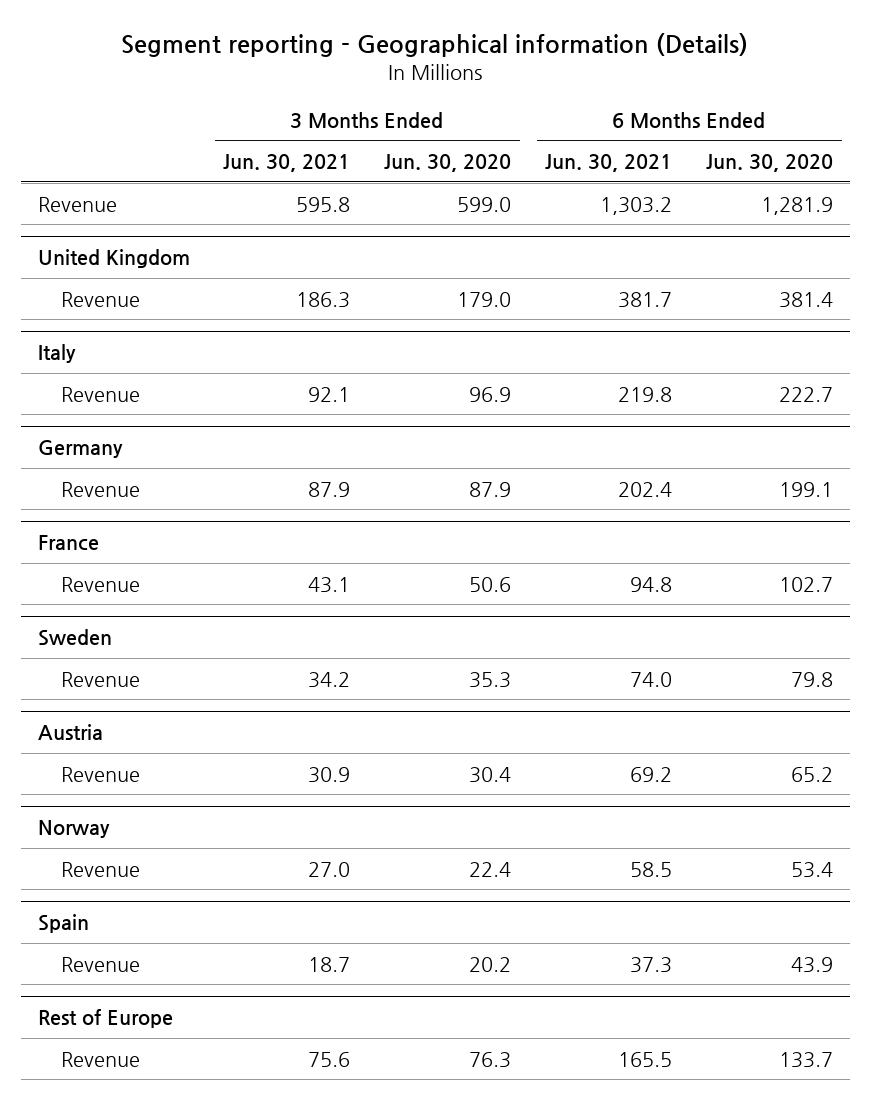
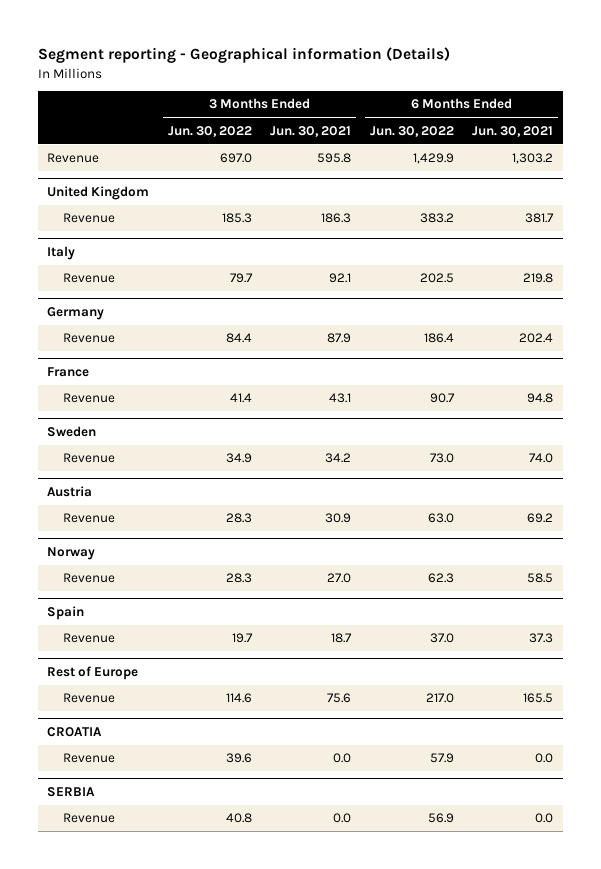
[384,154,512,173] Jun. 30, 2020 -> none
[706,154,834,173] Jun. 30, 2020 -> none
none -> [167,125,252,137] Jun. 30, 2022
none -> [369,125,454,137] Jun. 30, 2022
none -> [47,727,103,738] CROATIA
none -> [62,753,115,764] Revenue
none -> [47,787,96,798] SERBIA
none -> [62,813,115,824] Revenue

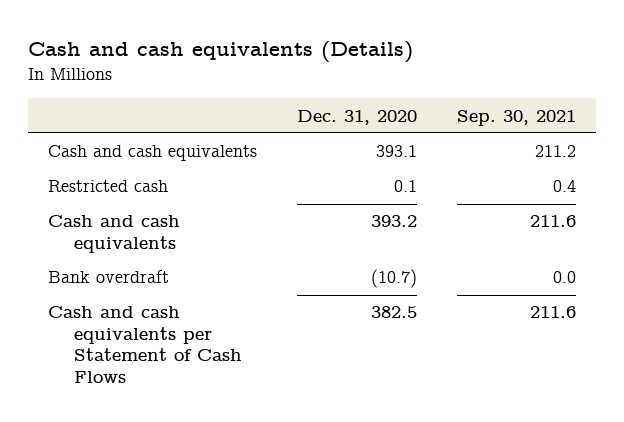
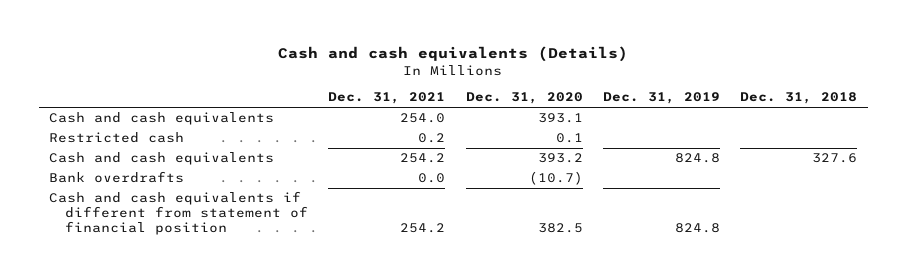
[456,109,576,126] Sep. 30, 2021 -> none
none -> [328,92,446,105] Dec. 31, 2021
none -> [603,92,721,105] Dec. 31, 2019
none -> [740,92,858,105] Dec. 31, 2018
[47,270,169,284] Bank overdraft -> [49,171,185,184] Bank overdrafts
[47,306,243,383] Cash and cash equivalents per Statement of Cash Flows -> [49,191,308,236] Cash and cash equivalents if different from statement of financial position

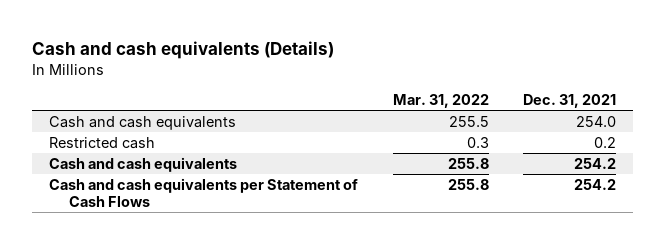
[465,92,583,105] Dec. 31, 2020 -> none
[603,92,721,105] Dec. 31, 2019 -> none
[740,92,858,105] Dec. 31, 2018 -> none
none -> [392,94,489,109] Mar. 31, 2022
[49,171,185,184] Bank overdrafts -> none
[49,191,308,236] Cash and cash equivalents if different from statement of financial position -> [49,177,359,207] Cash and cash equivalents per Statement of Cash Flows

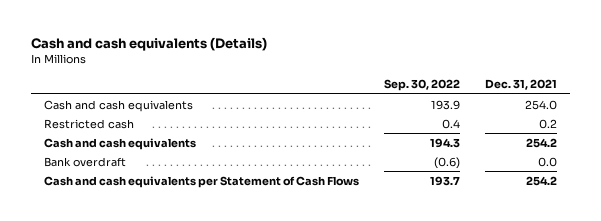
[392,94,489,109] Mar. 31, 2022 -> none
none -> [384,79,461,92] Sep. 30, 2022
none -> [43,156,126,167] Bank overdraft

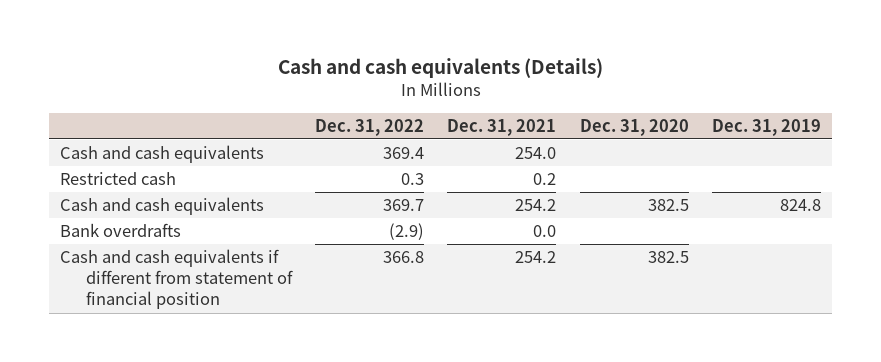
[384,79,461,92] Sep. 30, 2022 -> none
none -> [315,118,425,136] Dec. 31, 2022
none -> [579,118,689,136] Dec. 31, 2020
none -> [711,118,821,136] Dec. 31, 2019
[43,156,126,167] Bank overdraft -> [60,223,182,238] Bank overdrafts
[43,175,359,188] Cash and cash equivalents per Statement of Cash Flows -> [60,249,293,310] Cash and cash equivalents if different from statement of financial position

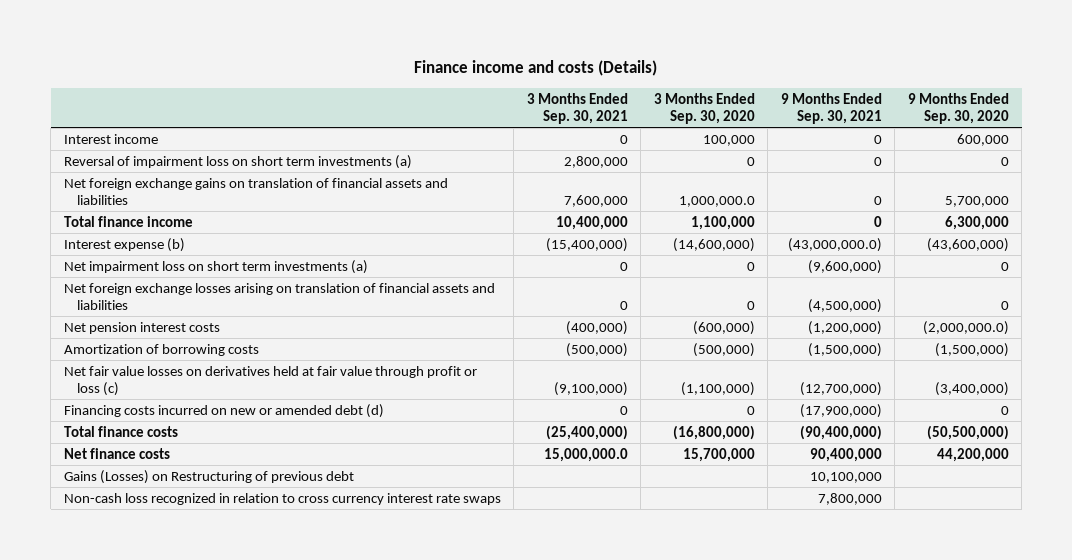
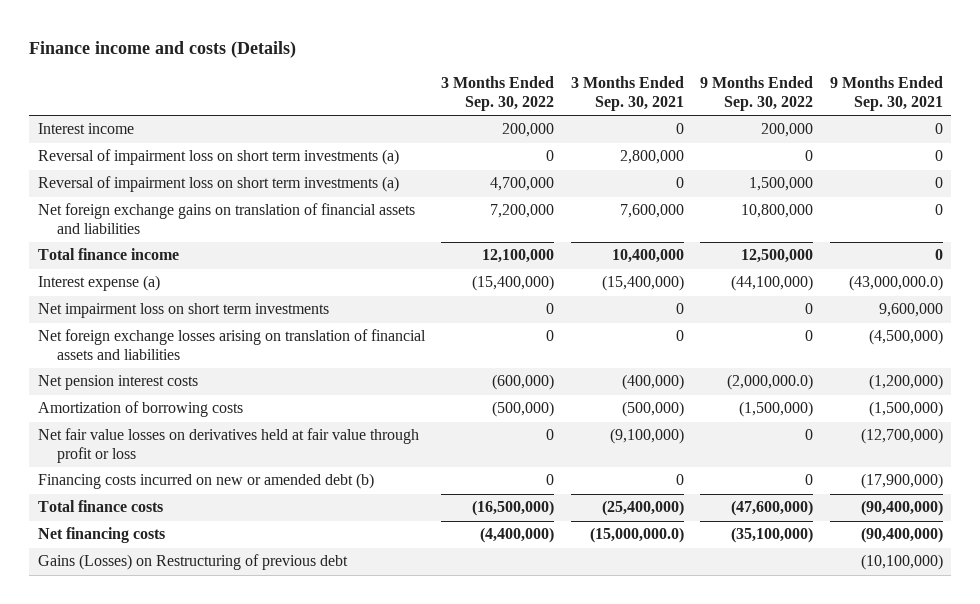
[653,92,755,125] 3 Months Ended Sep. 30, 2020 -> none
[907,92,1009,125] 9 Months Ended Sep. 30, 2020 -> none
none -> [441,76,555,112] 3 Months Ended Sep. 30, 2022
none -> [700,76,814,112] 9 Months Ended Sep. 30, 2022
none -> [37,176,399,193] Reversal of impairment loss on short term investments (a)
[63,237,185,252] Interest expense (b) -> [37,275,160,292] Interest expense (a)
[63,259,368,274] Net impairment loss on short term investments (a) -> [37,303,329,319] Net impairment loss on short term investments
[807,259,882,274] (9,600,000) -> [878,303,943,318] 9,600,000
[63,365,477,397] Net fair value losses on derivatives held at fair value through profit or loss (c) -> [37,428,419,464] Net fair value losses on derivatives held at fair value through profit or loss
[63,403,384,418] Financing costs incurred on new or amended debt (d) -> [37,473,374,490] Financing costs incurred on new or amended debt (b)
[63,492,501,505] Non-cash loss recognized in relation to cross currency interest rate swaps -> none
[63,447,170,459] Net finance costs -> [37,527,165,544] Net financing costs
[543,447,628,462] 15,000,000.0 -> [589,527,684,544] (15,000,000.0)
[809,447,882,462] 90,400,000 -> [860,527,943,544] (90,400,000)
[809,471,882,483] 10,100,000 -> [860,554,943,571] (10,100,000)

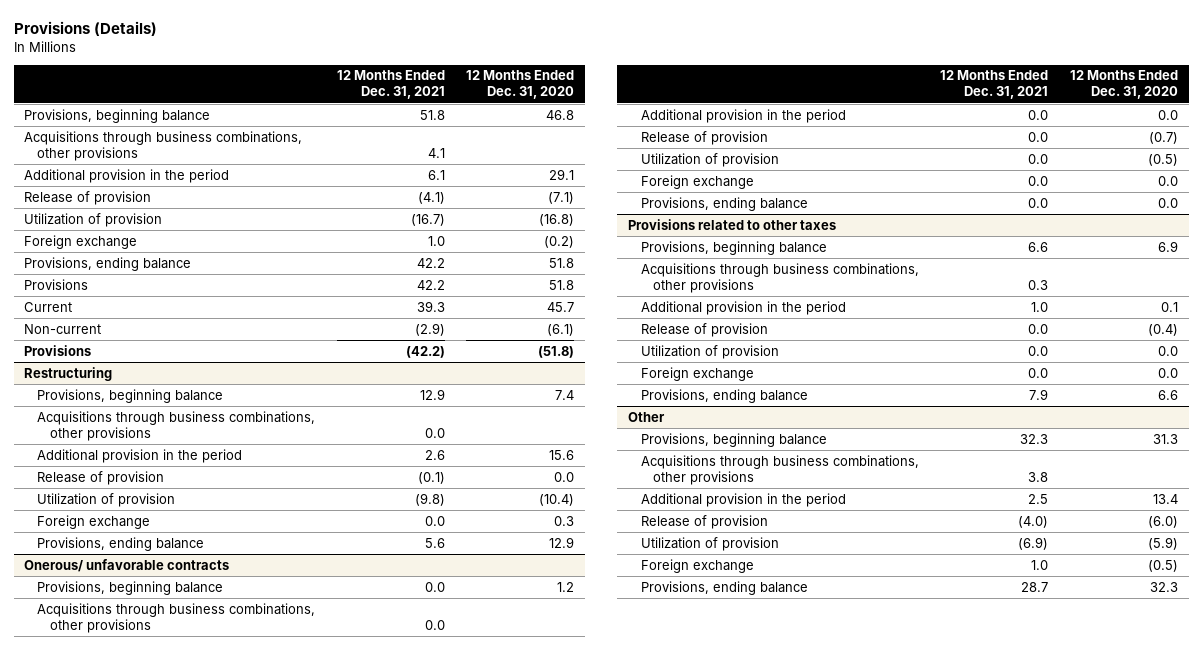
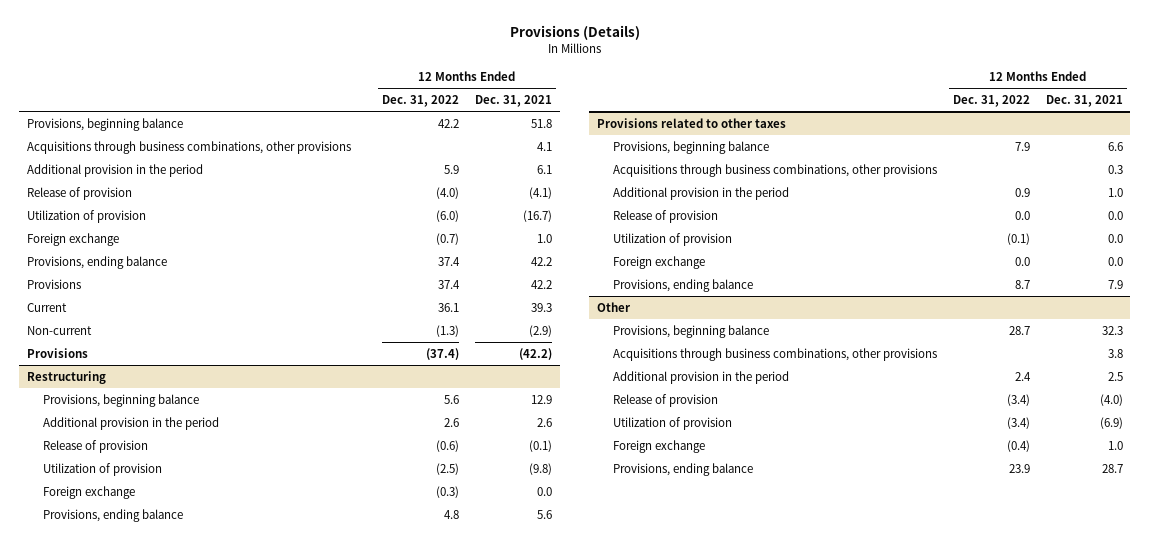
[466,70,575,100] 12 Months Ended Dec. 31, 2020 -> none
none -> [382,94,460,107] Dec. 31, 2022
[37,410,316,441] Acquisitions through business combinations, other provisions -> none
[24,558,230,572] Onerous/ unfavorable contracts -> none
[37,580,224,595] Provisions, beginning balance -> none
[37,602,316,633] Acquisitions through business combinations, other provisions -> none
[640,108,846,123] Additional provision in the period -> none
[640,130,768,145] Release of provision -> none
[640,152,779,167] Utilization of provision -> none
[640,174,754,189] Foreign exchange -> none
[640,196,808,211] Provisions, ending balance -> none

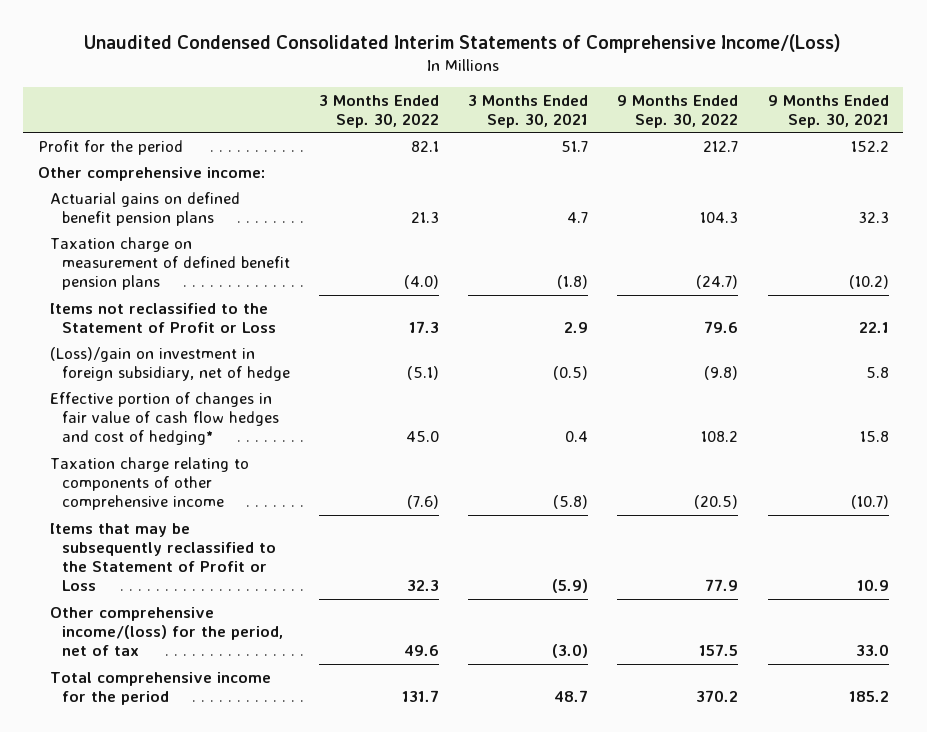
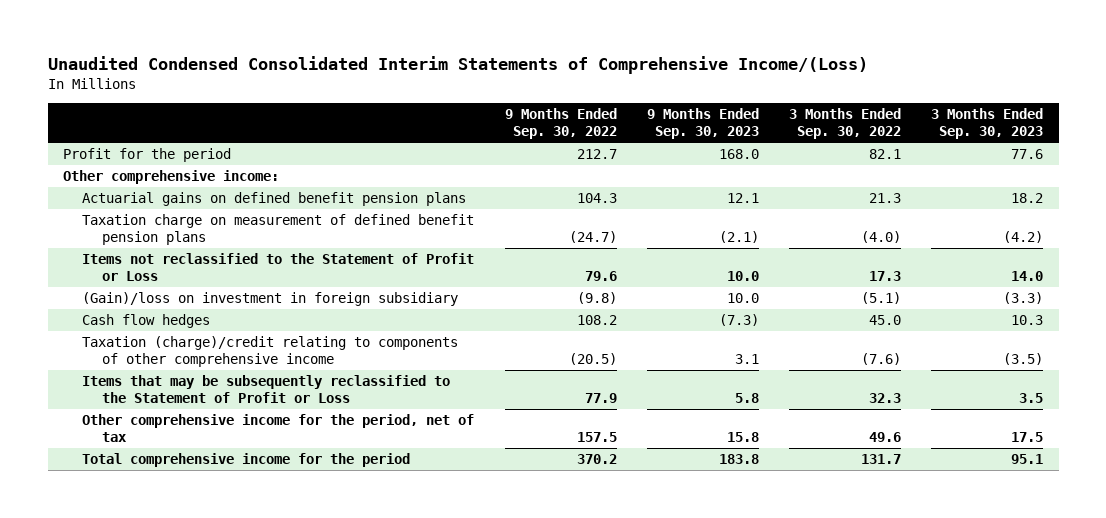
[468,94,589,129] 3 Months Ended Sep. 30, 2021 -> none
[767,94,889,129] 9 Months Ended Sep. 30, 2021 -> none
none -> [646,108,759,140] 9 Months Ended Sep. 30, 2023
none -> [931,108,1044,140] 3 Months Ended Sep. 30, 2023
[49,346,290,381] (Loss)/gain on investment in foreign subsidiary, net of hedge -> [82,292,459,307] (Gain)/loss on investment in foreign subsidiary
[49,391,279,446] Effective portion of changes in fair value of cash flow hedges and cost of hedging* -> [82,314,211,329] Cash flow hedges
[49,456,249,511] Taxation charge relating to components of other comprehensive income -> [82,336,459,368] Taxation (charge)/credit relating to components of other comprehensive income
[49,606,283,657] Other comprehensive income/(loss) for the period, net of tax -> [82,414,475,443] Other comprehensive income for the period, net of tax

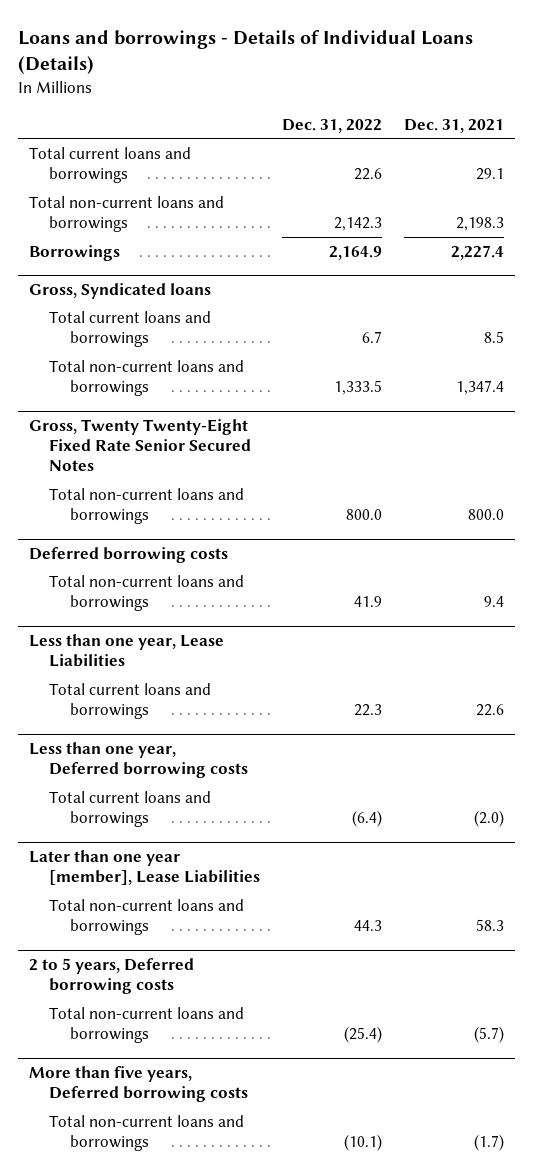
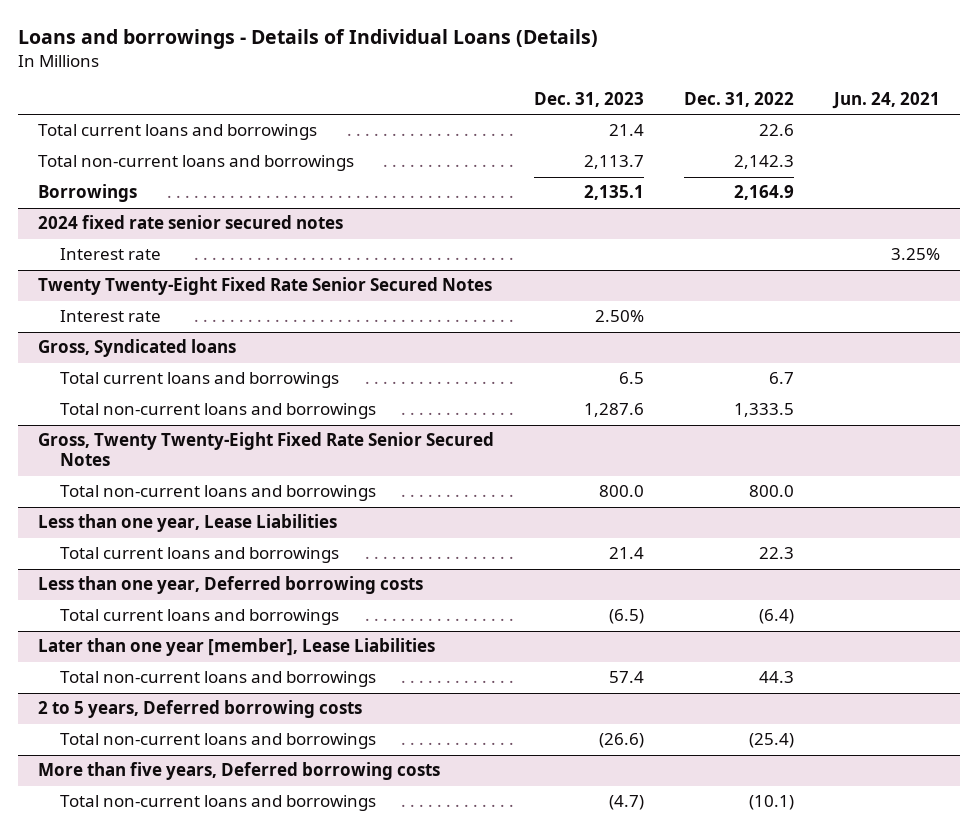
[403,118,504,133] Dec. 31, 2021 -> none
none -> [534,91,645,107] Dec. 31, 2023
none -> [832,91,941,109] Jun. 24, 2021
none -> [37,215,343,230] 2024 fixed rate senior secured notes
none -> [60,248,162,261] Interest rate
none -> [37,277,492,296] Twenty Twenty-Eight Fixed Rate Senior Secured Notes
none -> [60,310,162,323] Interest rate
[28,546,228,563] Deferred borrowing costs -> none
[49,574,245,611] Total non-current loans and borrowings -> none

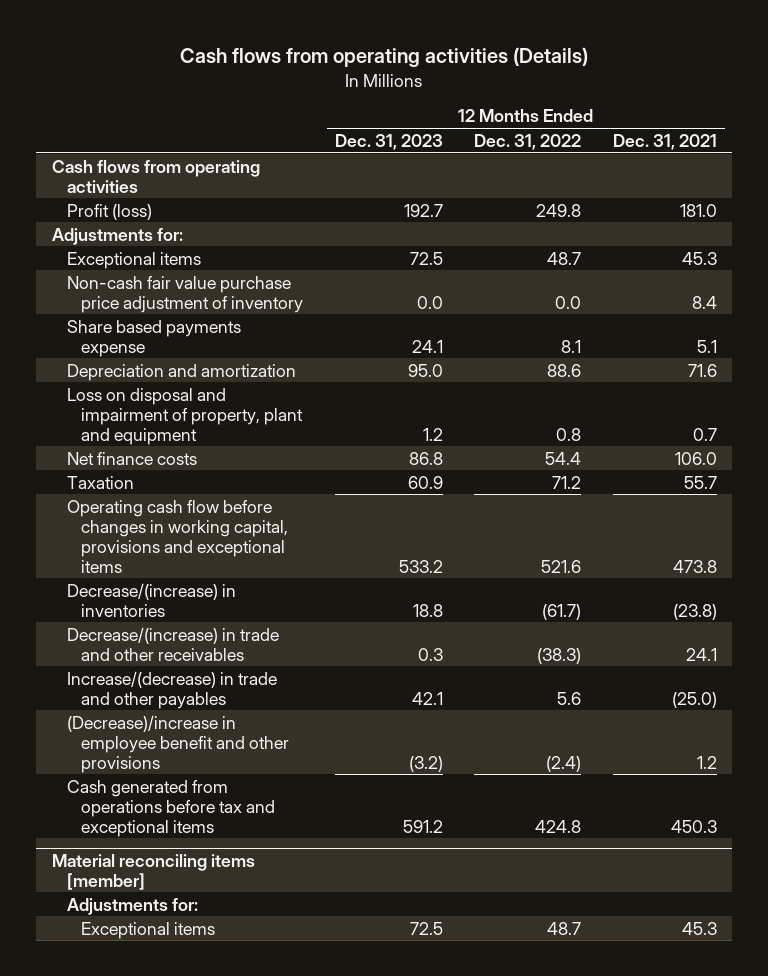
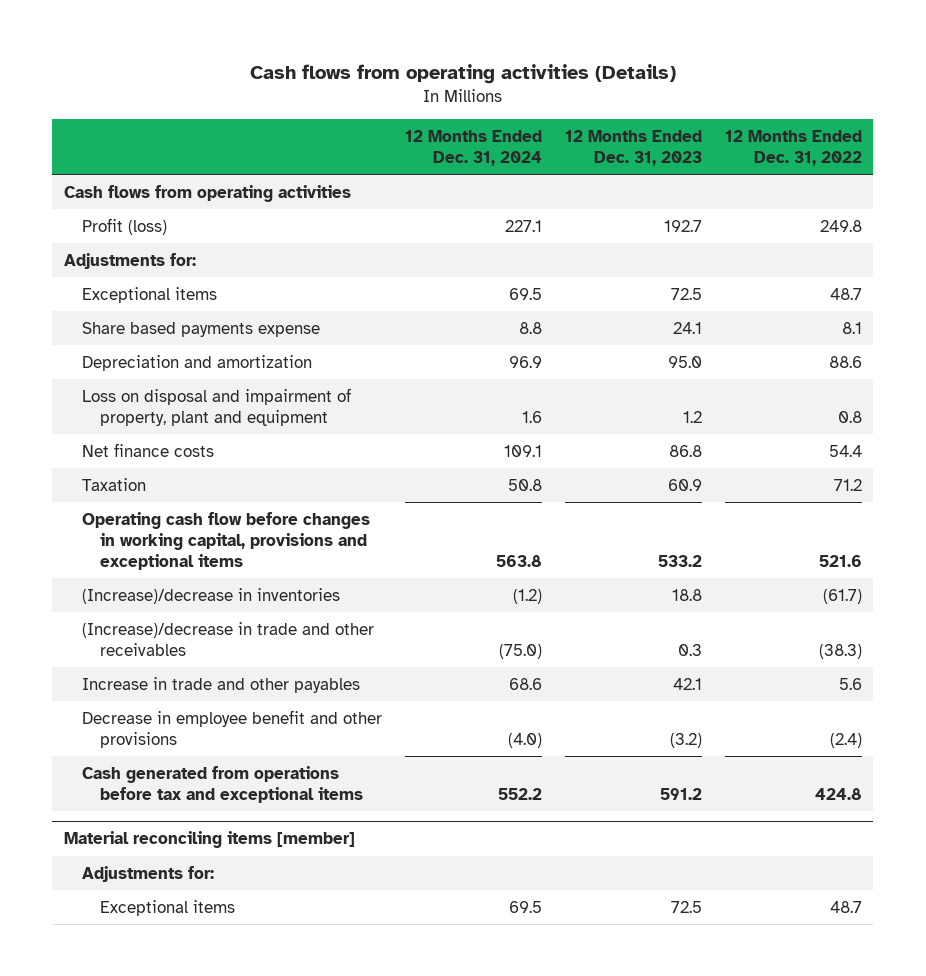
[612,133,717,150] Dec. 31, 2021 -> none
none -> [404,129,542,166] 12 Months Ended Dec. 31, 2024
[66,275,304,313] Non-cash fair value purchase price adjustment of inventory -> none
[66,582,236,617] Decrease/(increase) in inventories -> [81,587,340,604] (Increase)/decrease in inventories
[66,626,279,661] Decrease/(increase) in trade and other receivables -> [81,621,374,656] (Increase)/decrease in trade and other receivables
[66,670,277,709] Increase/(decrease) in trade and other payables -> [81,676,360,693] Increase in trade and other payables
[66,714,290,773] (Decrease)/increase in employee benefit and other provisions -> [81,709,382,748] Decrease in employee benefit and other provisions

